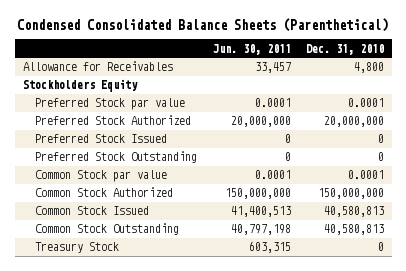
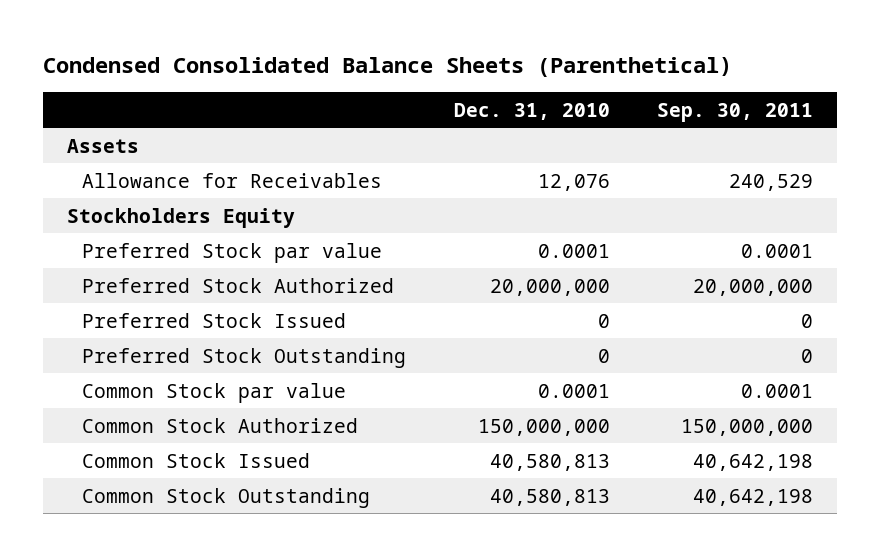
[212,43,291,55] Jun. 30, 2011 -> none
none -> [657,102,814,122] Sep. 30, 2011
none -> [66,138,139,153] Assets
[353,62,384,74] 4,800 -> [537,173,610,191] 12,076
[35,242,120,254] Treasury Stock -> none

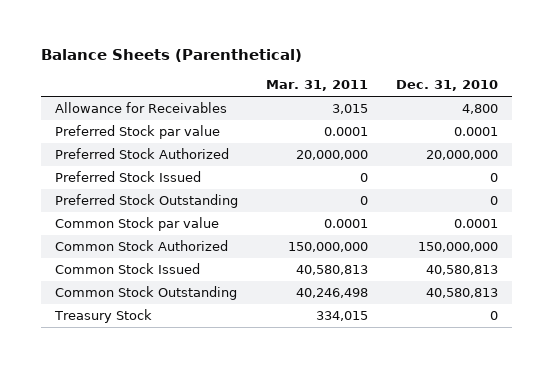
[42,56,732,77] Condensed Consolidated Balance Sheets (Parenthetical) -> [40,49,302,63] Balance Sheets (Parenthetical)
[657,102,814,122] Sep. 30, 2011 -> none
none -> [265,80,368,92] Mar. 31, 2011
[66,138,139,153] Assets -> none
[66,207,295,228] Stockholders Equity -> none
[537,173,610,191] 12,076 -> [461,104,498,115] 4,800
none -> [53,309,152,324] Treasury Stock

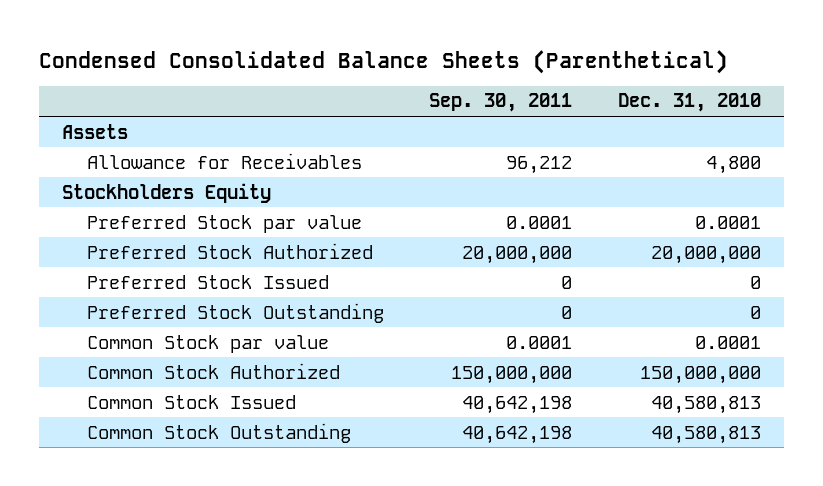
[40,49,302,63] Balance Sheets (Parenthetical) -> [39,49,729,74] Condensed Consolidated Balance Sheets (Parenthetical)
[265,80,368,92] Mar. 31, 2011 -> none
none -> [429,93,573,113] Sep. 30, 2011
none -> [62,123,129,139] Assets
none -> [62,182,272,203] Stockholders Equity
[53,309,152,324] Treasury Stock -> none

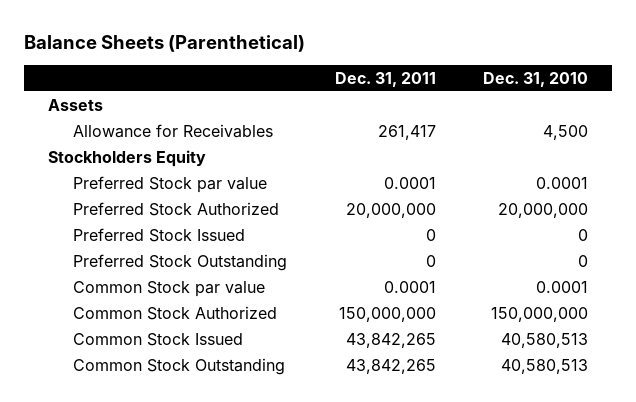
[39,49,729,74] Condensed Consolidated Balance Sheets (Parenthetical) -> [24,34,306,52] Balance Sheets (Parenthetical)
[429,93,573,113] Sep. 30, 2011 -> none
none -> [334,71,436,87] Dec. 31, 2011
[705,155,761,174] 4,800 -> [543,124,589,140] 4,500
[650,395,761,414] 40,580,813 -> [501,332,589,348] 40,580,513
[650,425,761,444] 40,580,813 -> [501,358,589,374] 40,580,513

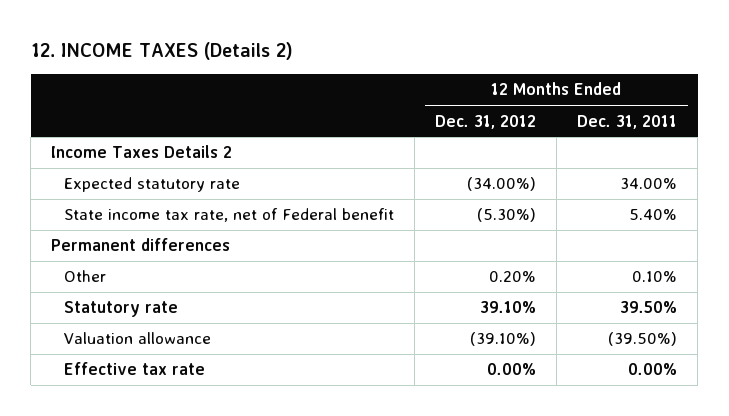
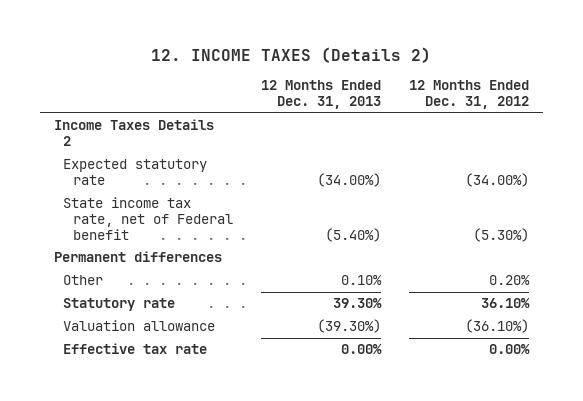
[577,114,678,129] Dec. 31, 2011 -> none
none -> [260,80,381,110] 12 Months Ended Dec. 31, 2013
[480,301,537,314] 39.10% -> [480,298,530,309] 36.10%
[470,332,537,347] (39.10%) -> [464,319,529,334] (36.10%)

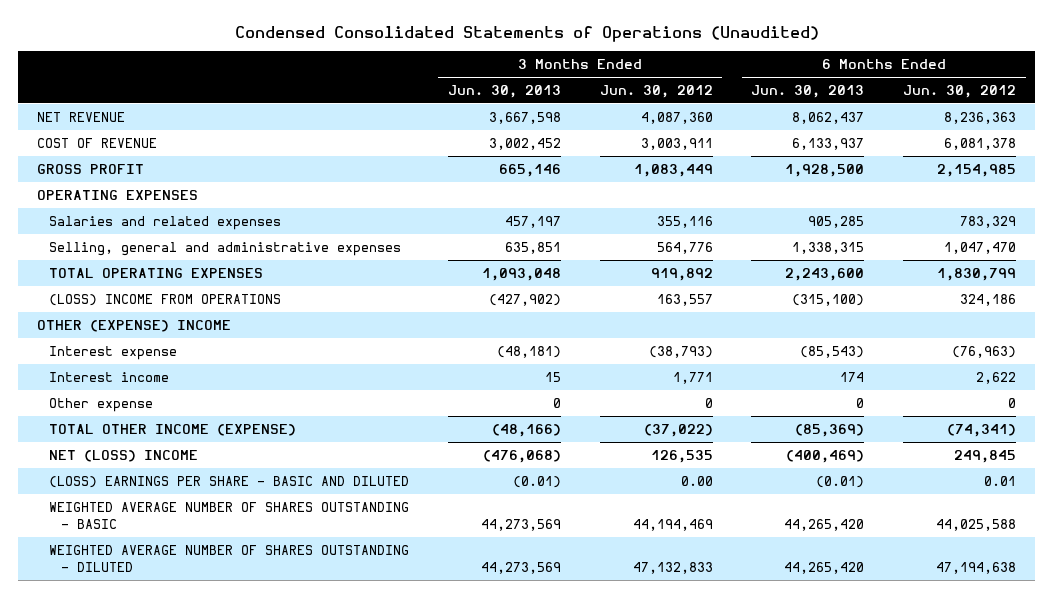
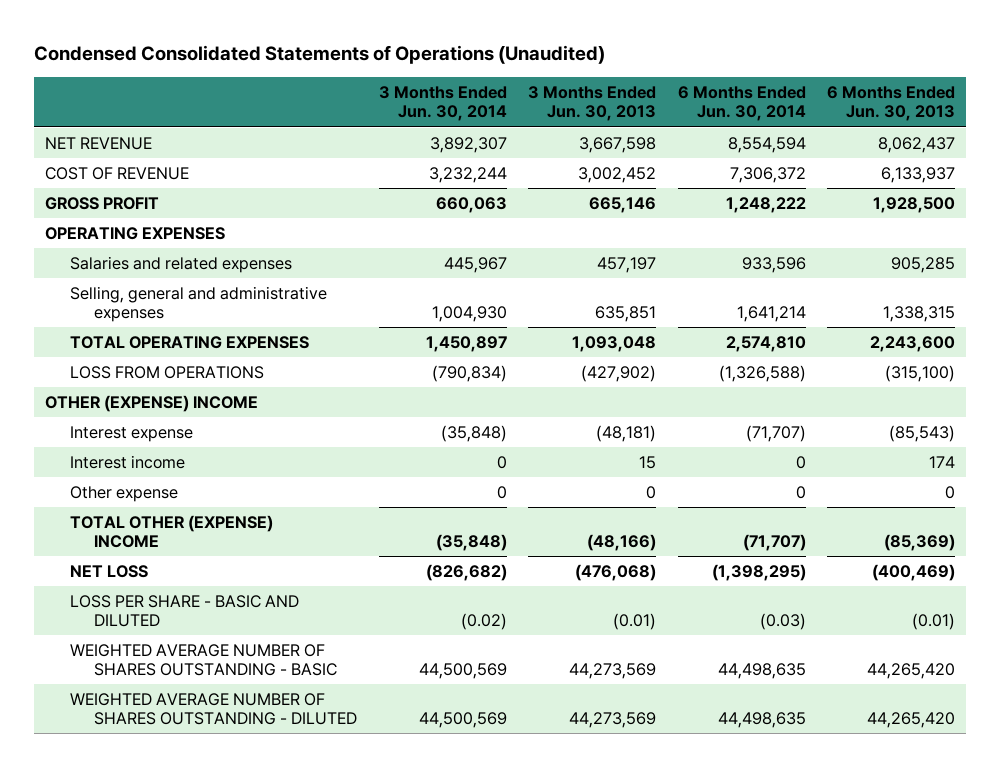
[599,85,713,99] Jun. 30, 2012 -> none
[903,85,1017,99] Jun. 30, 2012 -> none
none -> [378,86,507,122] 3 Months Ended Jun. 30, 2014
none -> [677,86,806,122] 6 Months Ended Jun. 30, 2014
[49,293,282,306] (LOSS) INCOME FROM OPERATIONS -> [69,366,264,380] LOSS FROM OPERATIONS
[49,423,297,436] TOTAL OTHER INCOME (EXPENSE) -> [69,515,273,549] TOTAL OTHER (EXPENSE) INCOME
[49,449,199,462] NET (LOSS) INCOME -> [69,565,148,579] NET LOSS
[49,475,410,488] (LOSS) EARNINGS PER SHARE - BASIC AND DILUTED -> [69,595,299,628] LOSS PER SHARE - BASIC AND DILUTED

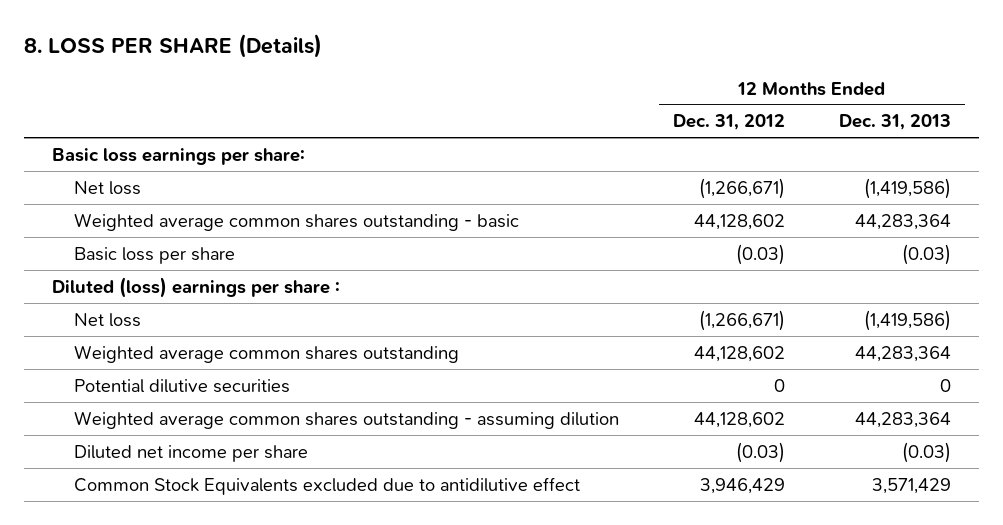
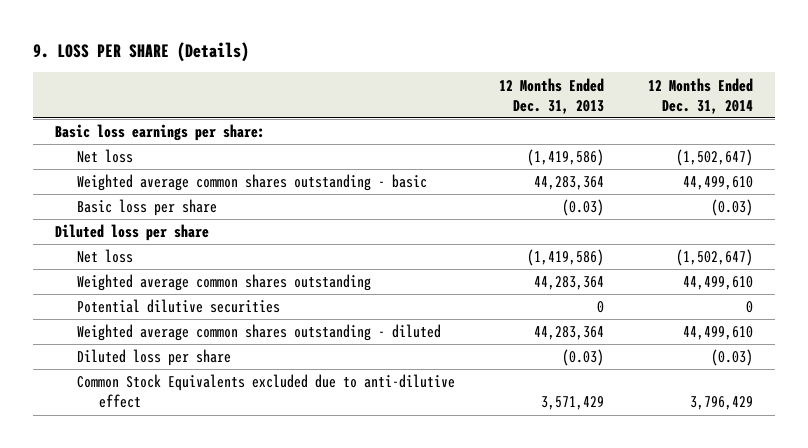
[24,34,323,59] 8. LOSS PER SHARE (Details) -> [32,41,249,62] 9. LOSS PER SHARE (Details)
[672,114,785,131] Dec. 31, 2012 -> none
none -> [647,77,753,114] 12 Months Ended Dec. 31, 2014
[51,276,340,298] Diluted (loss) earnings per share : -> [54,224,209,242] Diluted loss per share
[73,410,619,429] Weighted average common shares outstanding - assuming dilution -> [77,324,442,342] Weighted average common shares outstanding - diluted
[73,444,308,462] Diluted net income per share -> [77,349,232,367] Diluted loss per share
[73,476,580,495] Common Stock Equivalents excluded due to antidilutive effect -> [77,374,456,409] Common Stock Equivalents excluded due to anti-dilutive effect

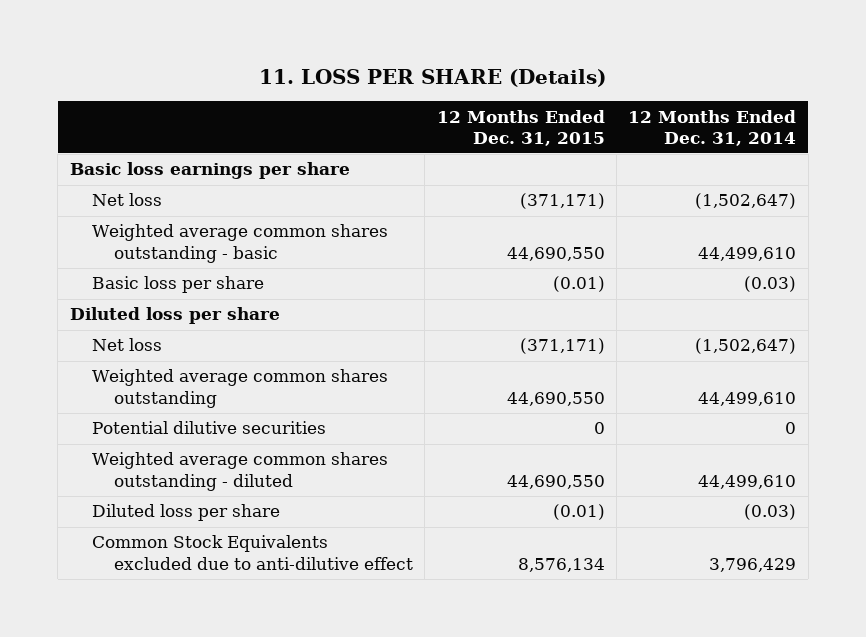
[32,41,249,62] 9. LOSS PER SHARE (Details) -> [259,69,607,88] 11. LOSS PER SHARE (Details)
[499,77,605,114] 12 Months Ended Dec. 31, 2013 -> none
none -> [436,109,605,146] 12 Months Ended Dec. 31, 2015
[54,124,265,142] Basic loss earnings per share: -> [69,162,350,180] Basic loss earnings per share

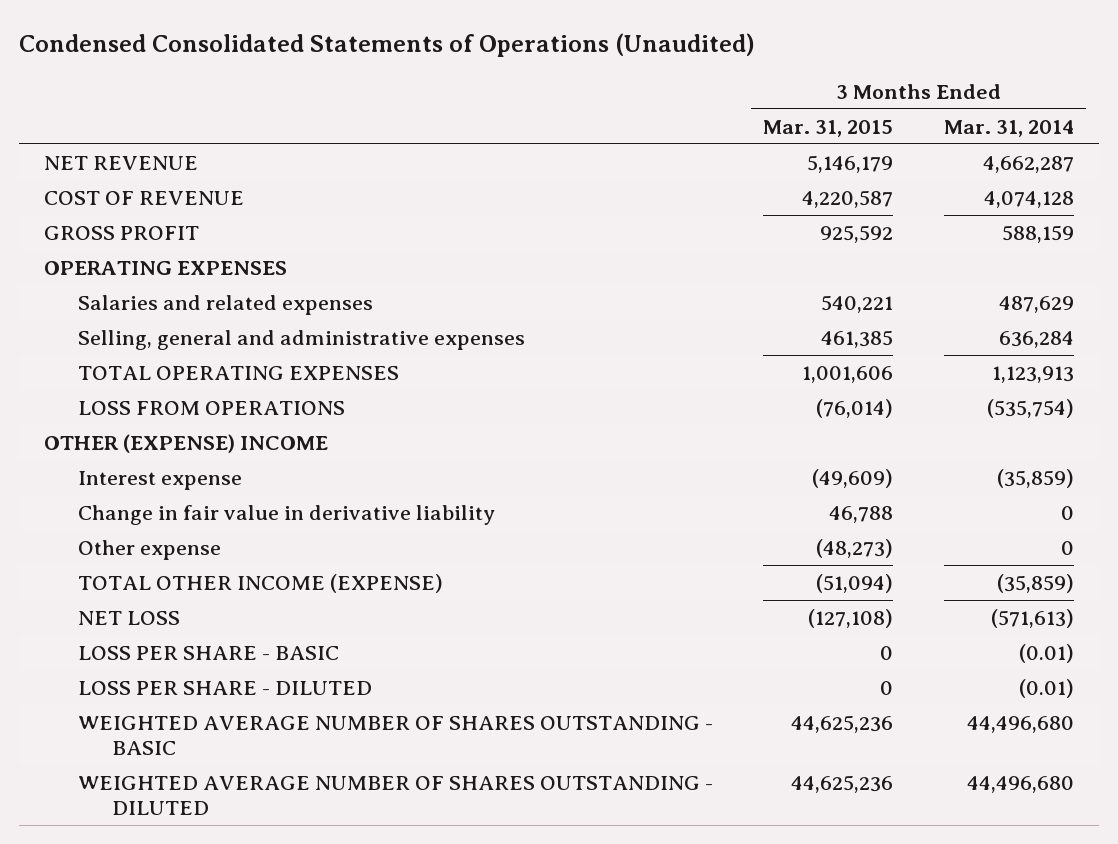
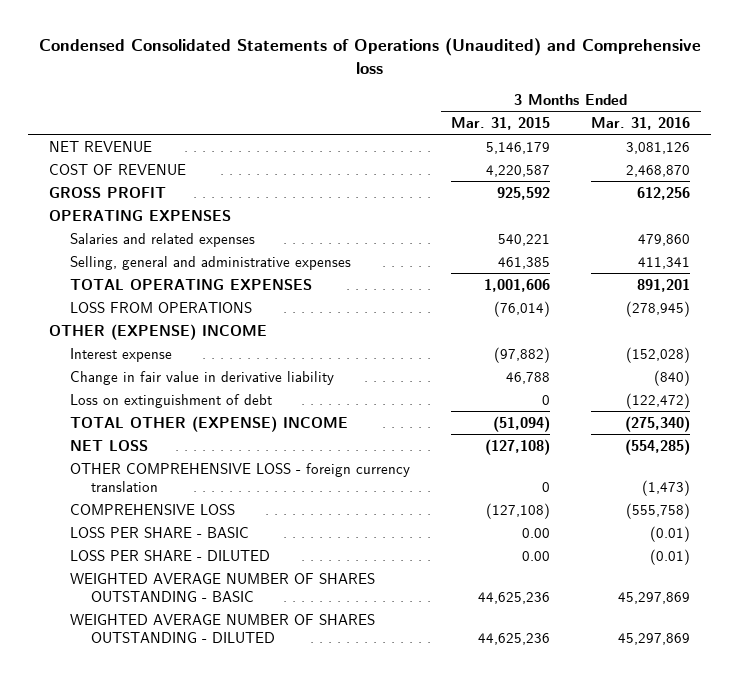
[19,33,756,58] Condensed Consolidated Statements of Operations (Unaudited) -> [38,38,701,74] Condensed Consolidated Statements of Operations (Unaudited) and Comprehensive loss
[943,119,1074,137] Mar. 31, 2014 -> none
none -> [591,116,691,130] Mar. 31, 2016
[812,468,894,488] (49,609) -> [494,346,551,363] (97,882)
[78,539,222,560] Other expense -> none
none -> [70,393,273,408] Loss on extinguishment of debt
[78,573,444,593] TOTAL OTHER INCOME (EXPENSE) -> [70,415,349,432] TOTAL OTHER (EXPENSE) INCOME
none -> [70,462,411,492] OTHER COMPREHENSIVE LOSS - foreign currency translation
none -> [70,503,236,516] COMPREHENSIVE LOSS
[880,645,894,660] 0 -> [522,527,551,538] 0.00
[880,680,894,695] 0 -> [522,550,551,561] 0.00

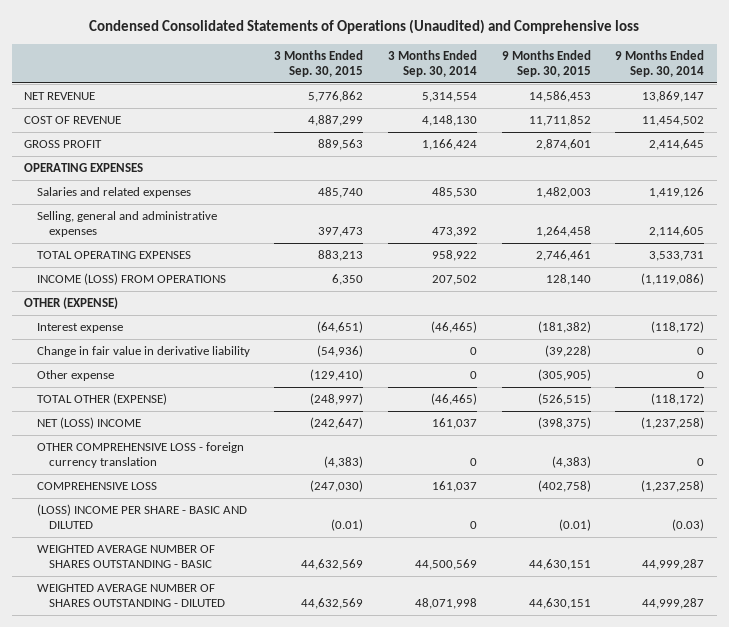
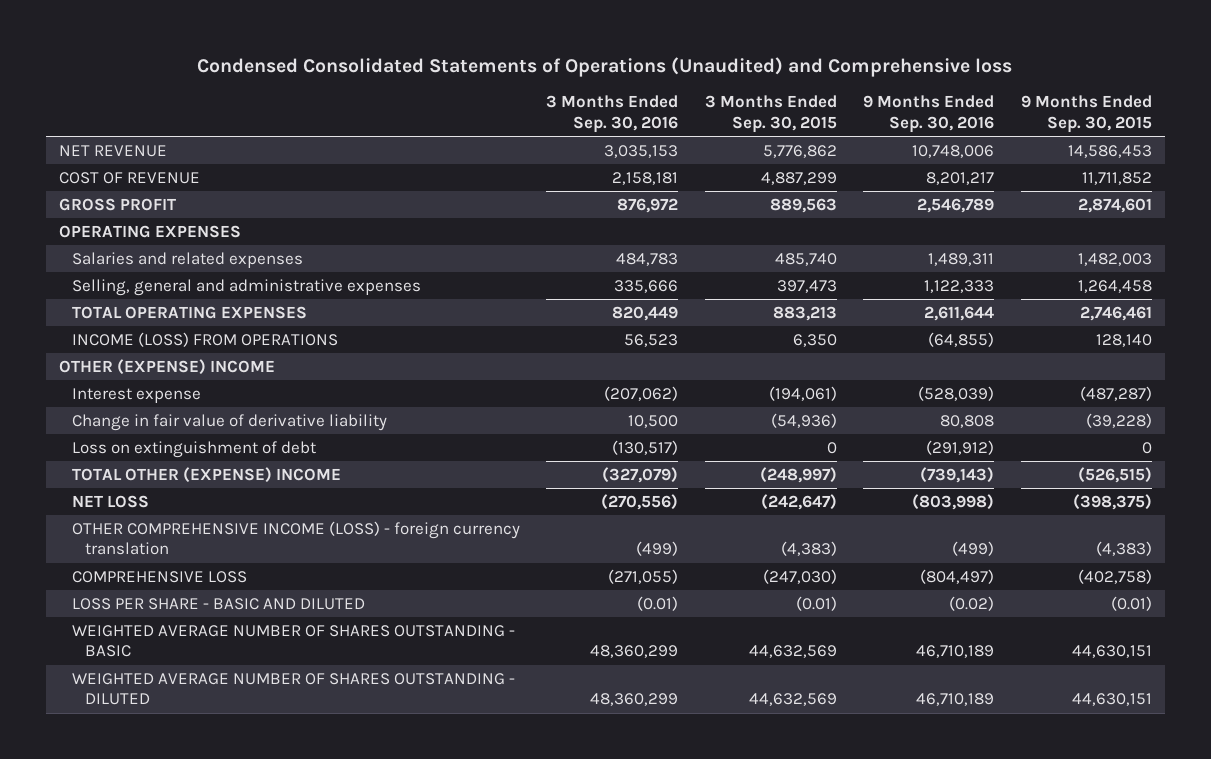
[388,49,478,77] 3 Months Ended Sep. 30, 2014 -> none
[615,49,705,77] 9 Months Ended Sep. 30, 2014 -> none
none -> [546,95,679,133] 3 Months Ended Sep. 30, 2016
none -> [863,95,995,133] 9 Months Ended Sep. 30, 2016
[36,370,114,382] Other expense -> none
[24,297,119,310] OTHER (EXPENSE) -> [58,358,275,375] OTHER (EXPENSE) INCOME
[317,321,364,334] (64,651) -> [768,385,837,401] (194,061)
[537,321,591,334] (181,382) -> [1079,385,1152,401] (487,287)
[36,346,250,358] Change in fair value in derivative liability -> [71,413,387,431] Change in fair value of derivative liability
none -> [71,440,316,458] Loss on extinguishment of debt
[36,393,167,406] TOTAL OTHER (EXPENSE) -> [71,466,341,483] TOTAL OTHER (EXPENSE) INCOME
[36,417,141,430] NET (LOSS) INCOME -> [71,494,149,508] NET LOSS
[36,442,244,469] OTHER COMPREHENSIVE LOSS - foreign currency translation -> [71,520,520,556] OTHER COMPREHENSIVE INCOME (LOSS) - foreign currency translation
[36,504,247,530] (LOSS) INCOME PER SHARE - BASIC AND DILUTED -> [71,597,365,610] LOSS PER SHARE - BASIC AND DILUTED

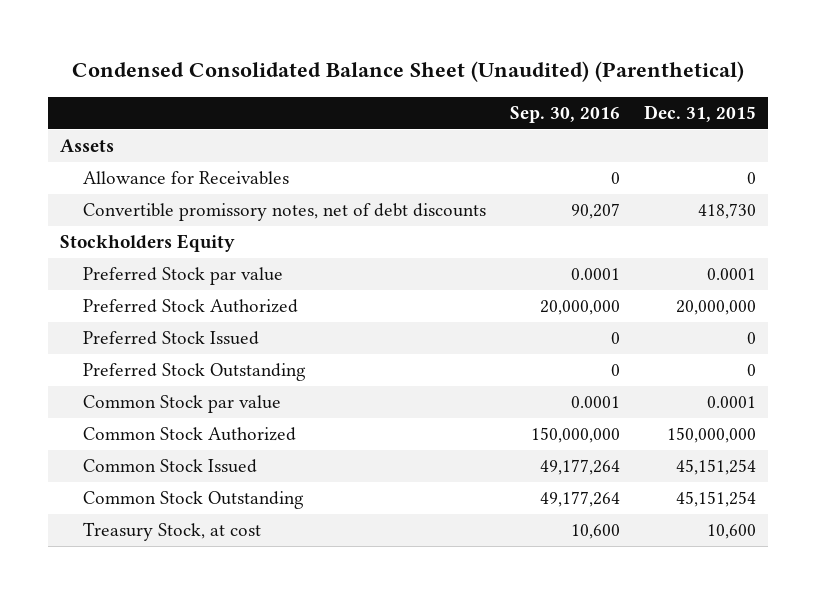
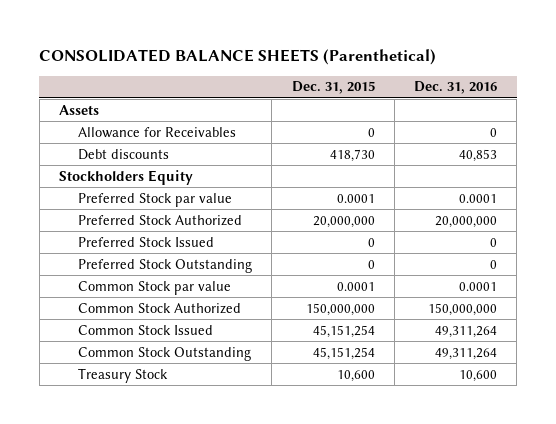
[72,61,745,83] Condensed Consolidated Balance Sheet (Unaudited) (Parenthetical) -> [39,49,437,66] CONSOLIDATED BALANCE SHEETS (Parenthetical)
[510,105,621,123] Sep. 30, 2016 -> none
none -> [414,81,498,95] Dec. 31, 2016
[83,203,487,222] Convertible promissory notes, net of debt discounts -> [78,148,170,160] Debt discounts
[83,522,262,542] Treasury Stock, at cost -> [78,367,169,383] Treasury Stock

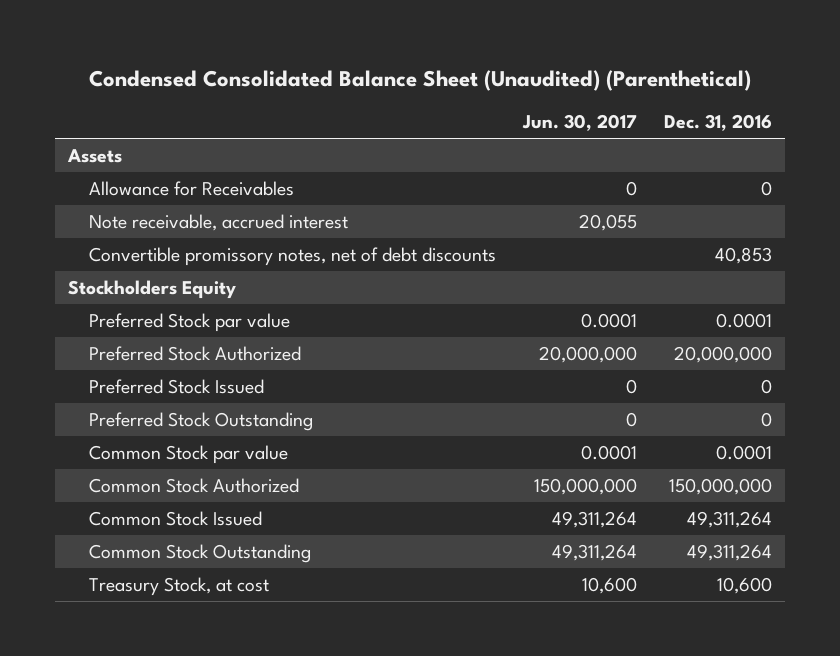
[39,49,437,66] CONSOLIDATED BALANCE SHEETS (Parenthetical) -> [88,69,751,91] Condensed Consolidated Balance Sheet (Unaudited) (Parenthetical)
[291,81,375,95] Dec. 31, 2015 -> none
none -> [521,114,637,132] Jun. 30, 2017
none -> [89,213,349,231] Note receivable, accrued interest
[78,148,170,160] Debt discounts -> [89,246,497,266] Convertible promissory notes, net of debt discounts
[78,367,169,383] Treasury Stock -> [89,576,270,596] Treasury Stock, at cost

